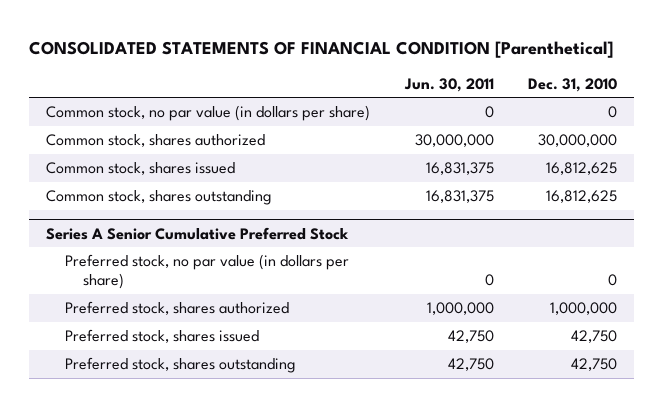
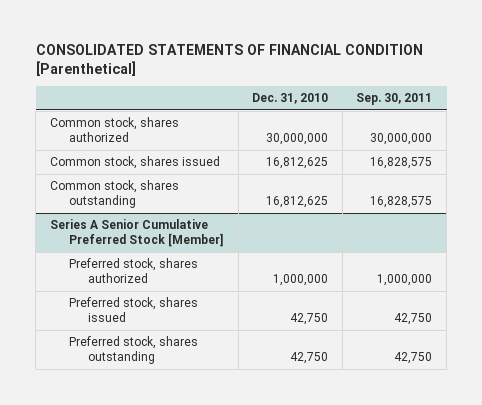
[403,77,494,92] Jun. 30, 2011 -> none
none -> [356,93,433,106] Sep. 30, 2011
[46,105,371,122] Common stock, no par value (in dollars per share) -> none
[64,254,349,290] Preferred stock, no par value (in dollars per share) -> none
[46,226,350,240] Series A Senior Cumulative Preferred Stock -> [49,219,225,248] Series A Senior Cumulative Preferred Stock [Member]

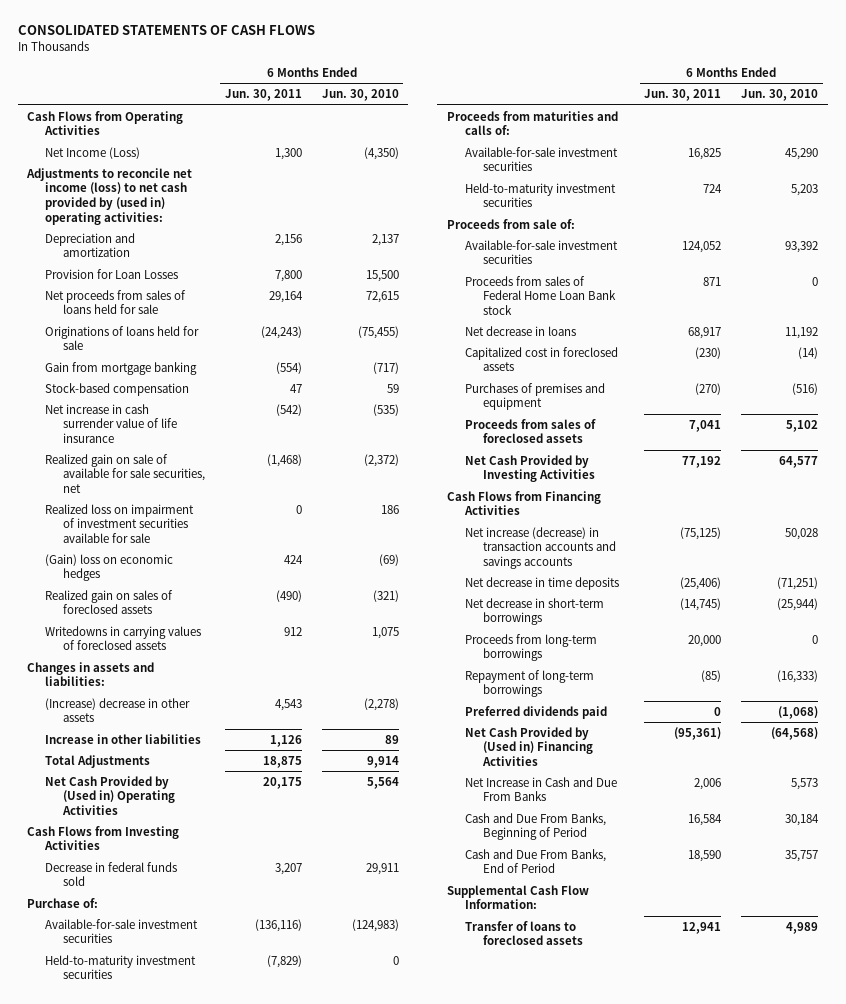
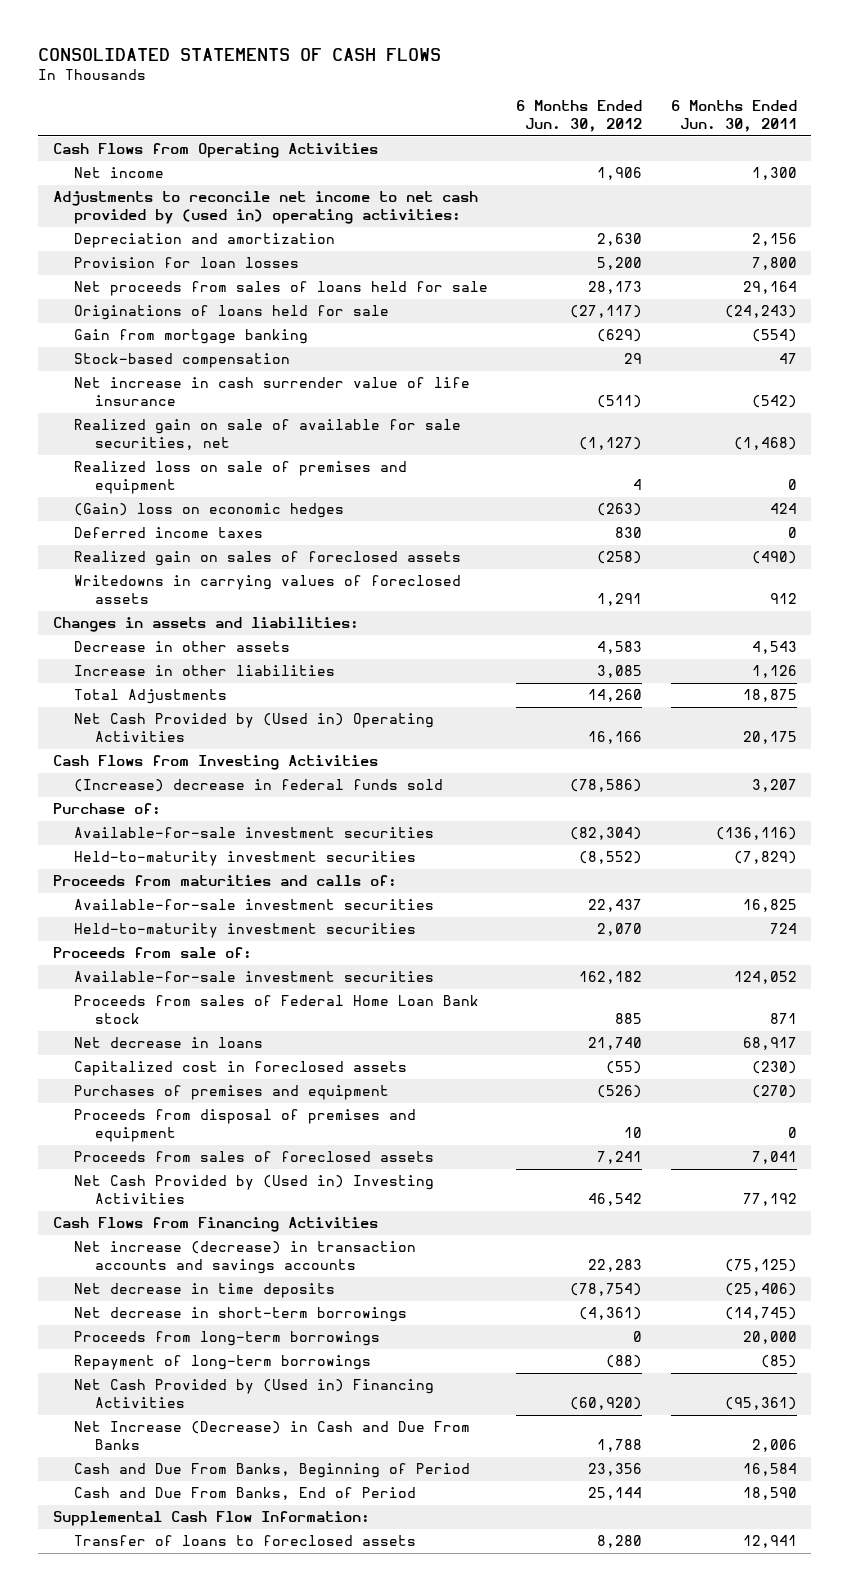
[321,89,399,102] Jun. 30, 2010 -> none
none -> [516,100,643,133] 6 Months Ended Jun. 30, 2012
[45,146,141,159] Net Income (Loss) -> [73,167,164,179] Net income
[26,167,193,225] Adjustments to reconcile net income (loss) to net cash provided by (used in) operating activities: -> [52,191,478,225] Adjustments to reconcile net income to net cash provided by (used in) operating activities:
[45,268,179,279] Provision for Loan Losses -> [73,257,299,269] Provision for loan losses
[45,503,195,543] Realized loss on impairment of investment securities available for sale -> none
none -> [73,461,407,495] Realized loss on sale of premises and equipment
none -> [73,527,263,539] Deferred income taxes
[45,697,191,723] (Increase) decrease in other assets -> [73,641,290,653] Decrease in other assets
[45,861,178,887] Decrease in federal funds sold -> [73,779,443,793] (Increase) decrease in federal funds sold
none -> [73,1109,416,1143] Proceeds from disposal of premises and equipment
[464,454,595,483] Net Cash Provided by Investing Activities -> [73,1175,434,1205] Net Cash Provided by (Used in) Investing Activities
[464,705,607,719] Preferred dividends paid -> none
[464,776,617,802] Net Increase in Cash and Due From Banks -> [73,1421,470,1451] Net Increase (Decrease) in Cash and Due From Banks

